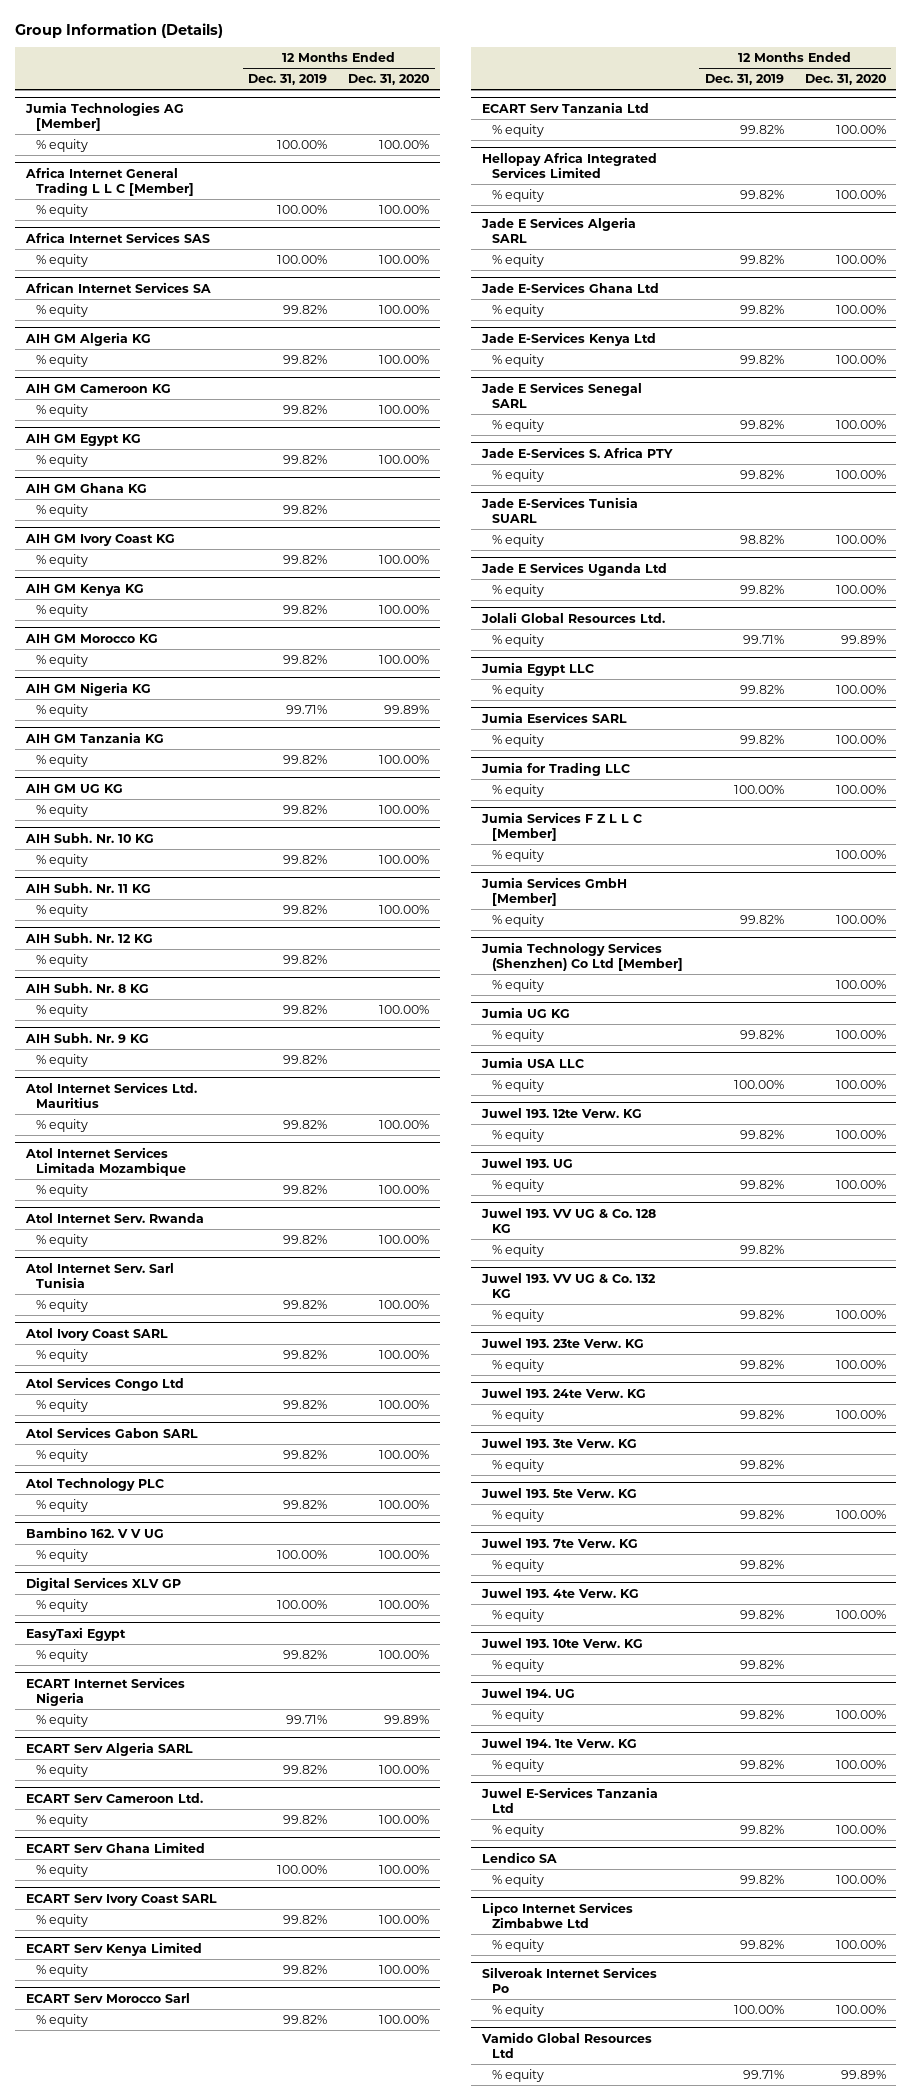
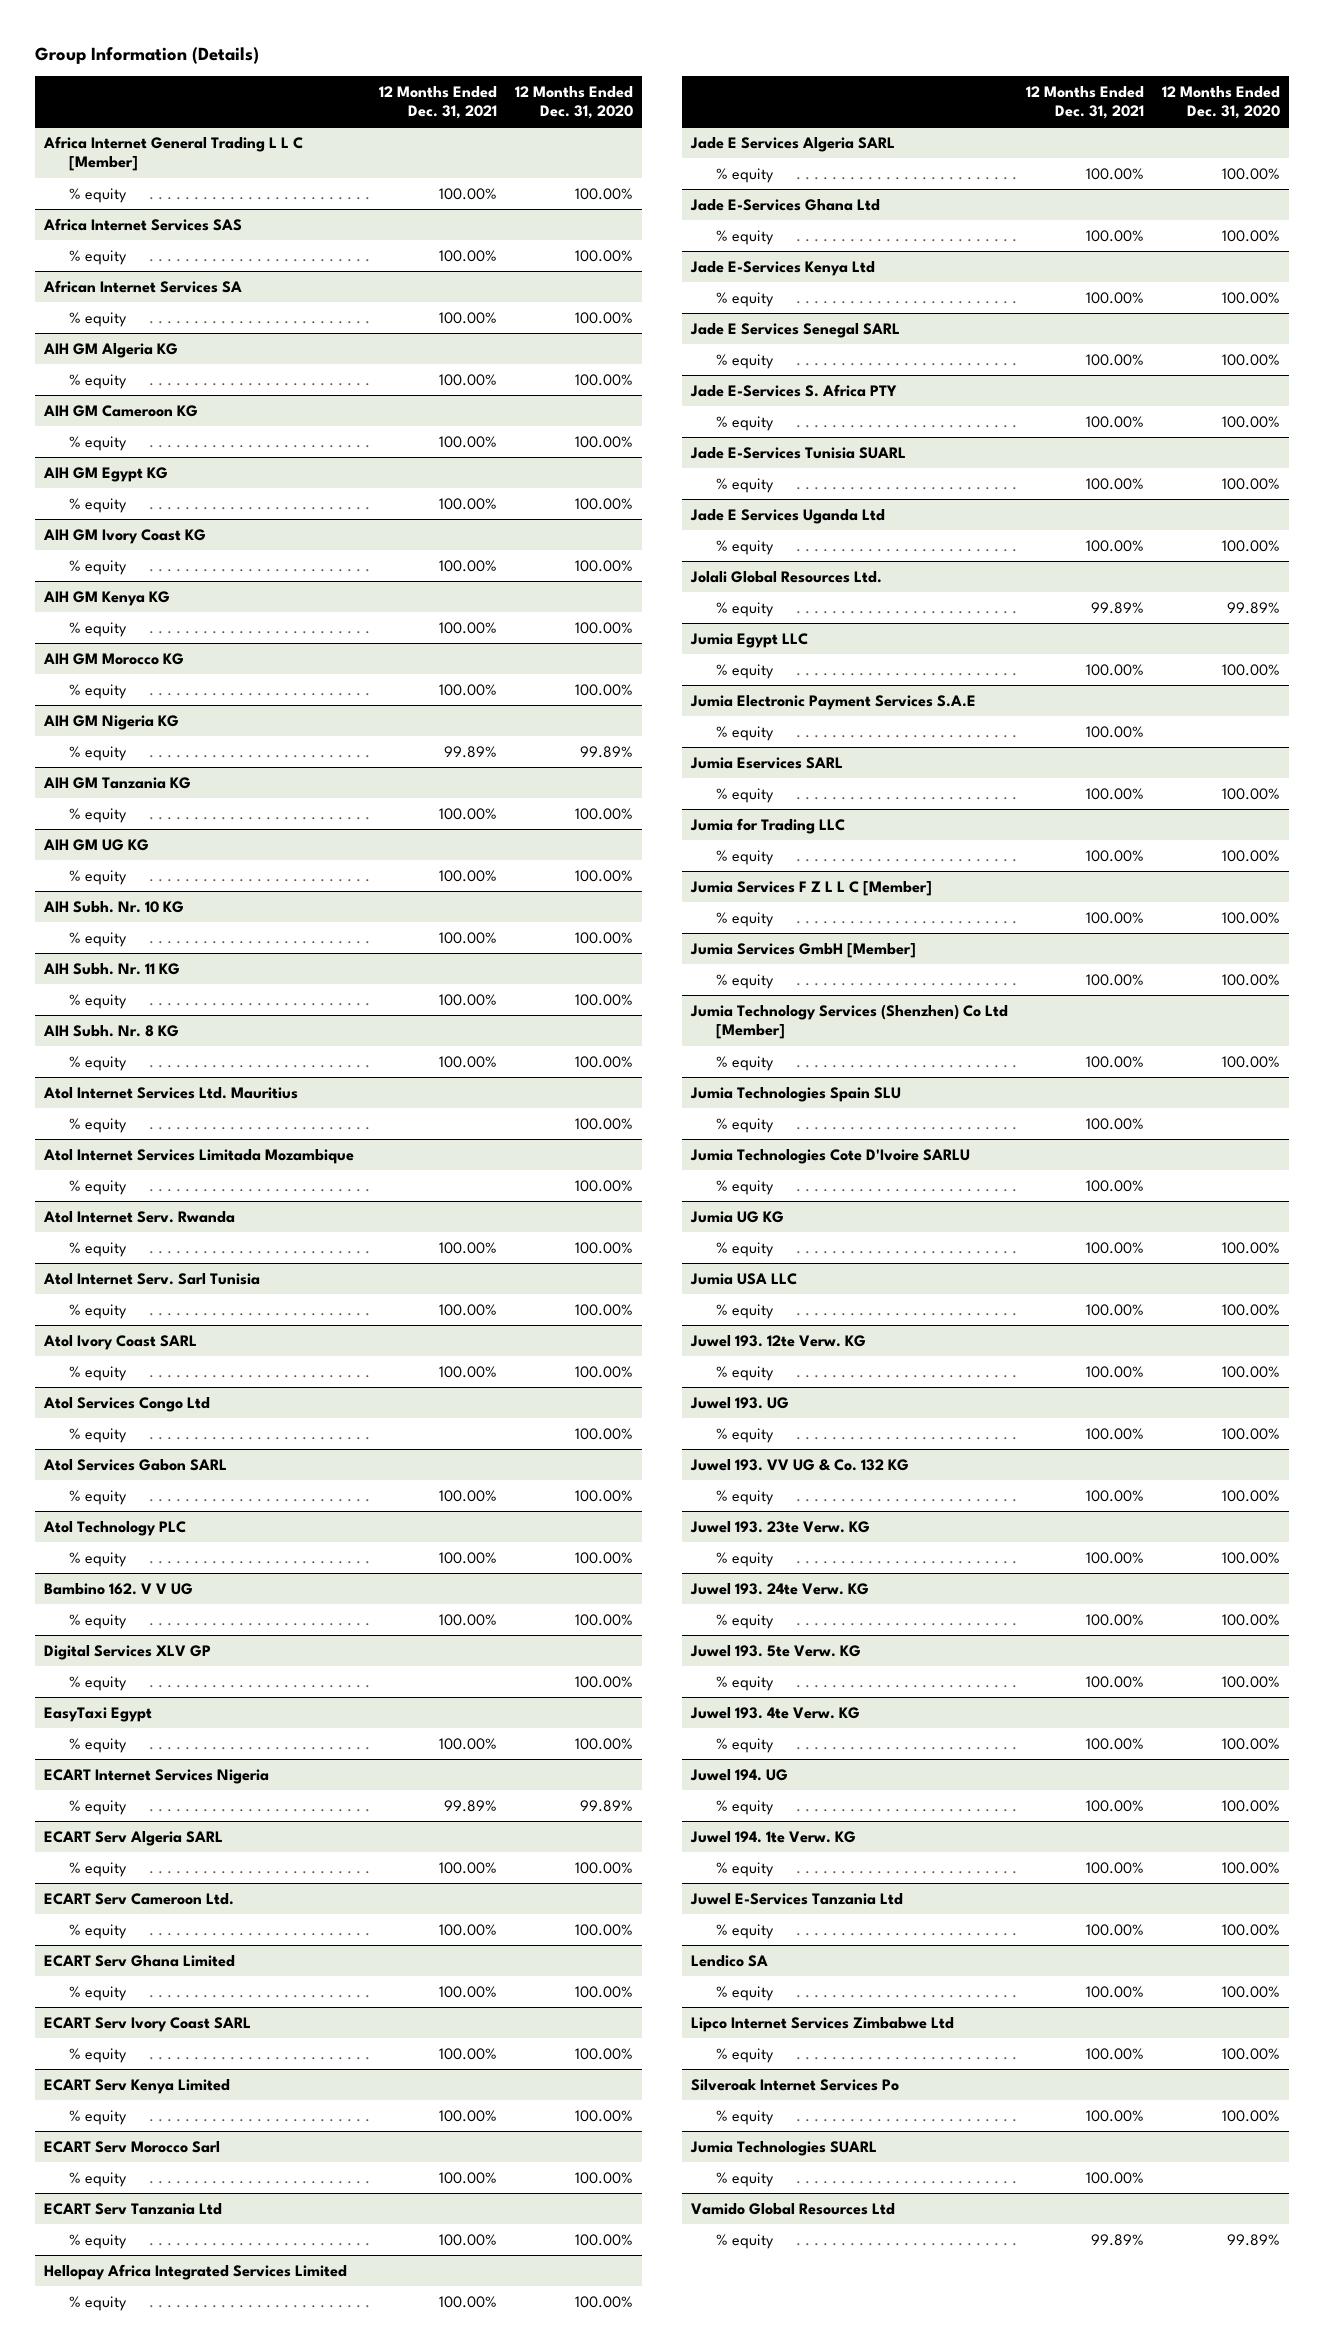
[248,74,328,86] Dec. 31, 2019 -> none
none -> [378,85,497,120] 12 Months Ended Dec. 31, 2021
[24,101,184,132] Jumia Technologies AG [Member] -> none
[35,138,88,152] % equity -> none
[24,482,147,493] AIH GM Ghana KG -> none
[35,503,88,517] % equity -> none
[24,932,153,943] AIH Subh. Nr. 12 KG -> none
[35,953,88,967] % equity -> none
[24,1032,149,1043] AIH Subh. Nr. 9 KG -> none
[35,1053,88,1067] % equity -> none
none -> [689,694,976,710] Jumia Electronic Payment Services S.A.E
none -> [716,725,775,741] % equity
none -> [689,1086,901,1102] Jumia Technologies Spain SLU
none -> [716,1117,775,1133] % equity
none -> [689,1148,970,1164] Jumia Technologies Cote D'Ivoire SARLU
none -> [716,1179,775,1195] % equity
[481,1207,657,1234] Juwel 193. VV UG & Co. 128 KG -> none
[492,1243,545,1257] % equity -> none
[481,1437,638,1448] Juwel 193. 3te Verw. KG -> none
[492,1458,545,1472] % equity -> none
[481,1537,639,1548] Juwel 193. 7te Verw. KG -> none
[492,1558,545,1572] % equity -> none
[481,1637,644,1648] Juwel 193. 10te Verw. KG -> none
[492,1658,545,1672] % equity -> none
none -> [689,2140,877,2156] Jumia Technologies SUARL
none -> [716,2171,775,2187] % equity

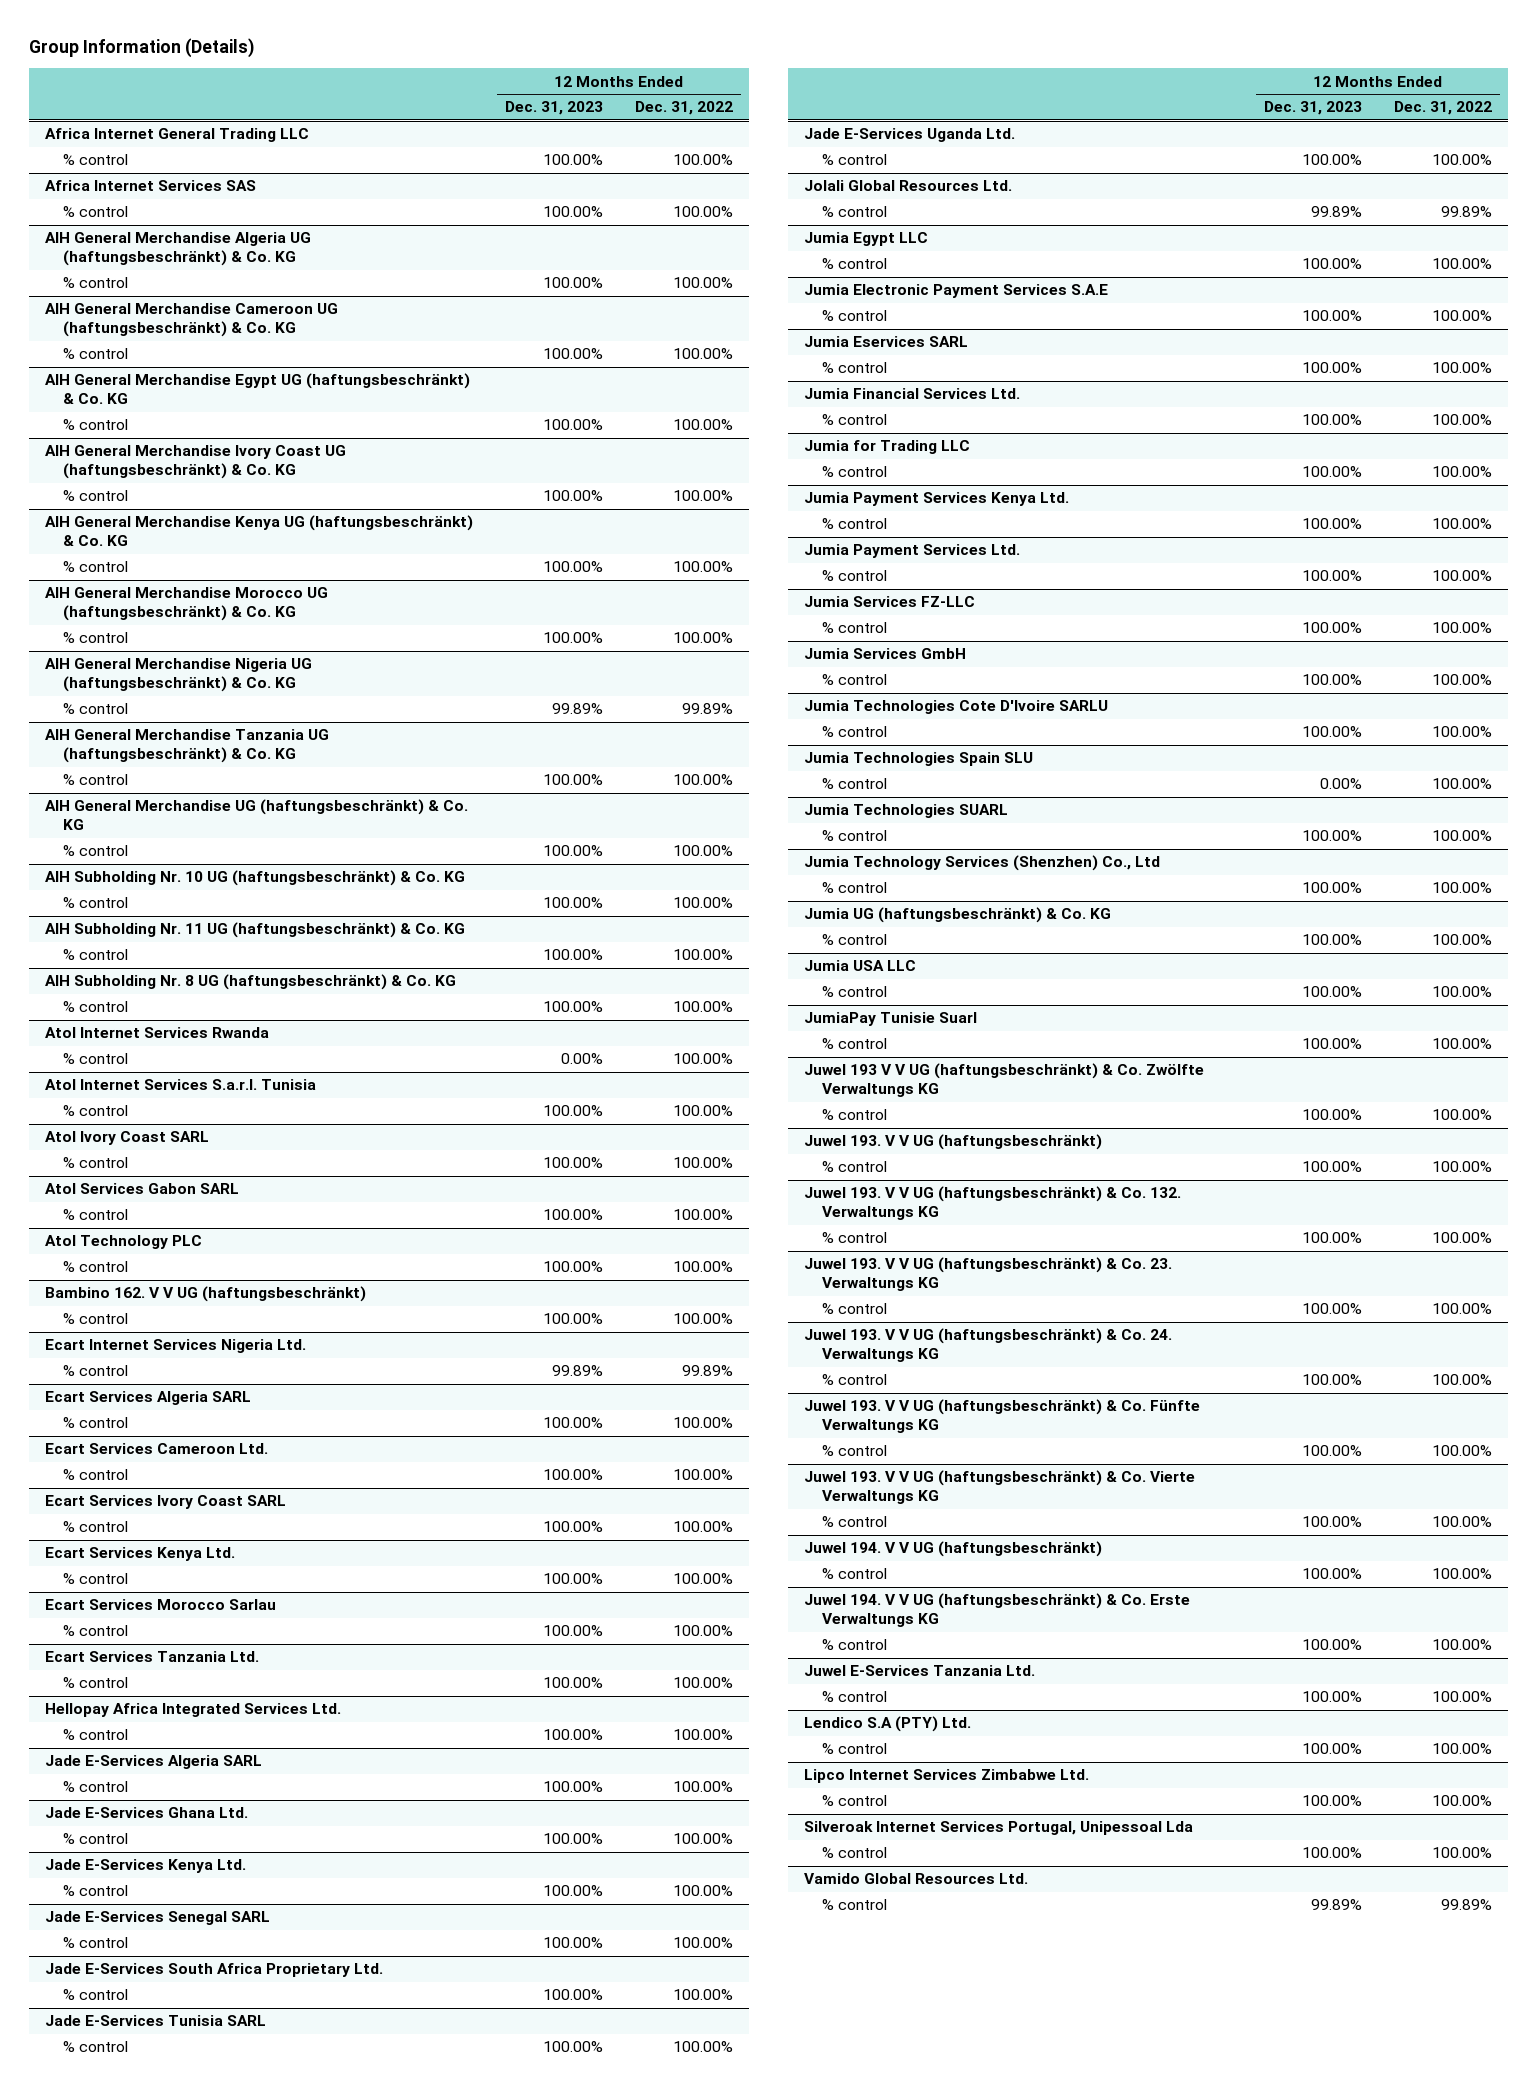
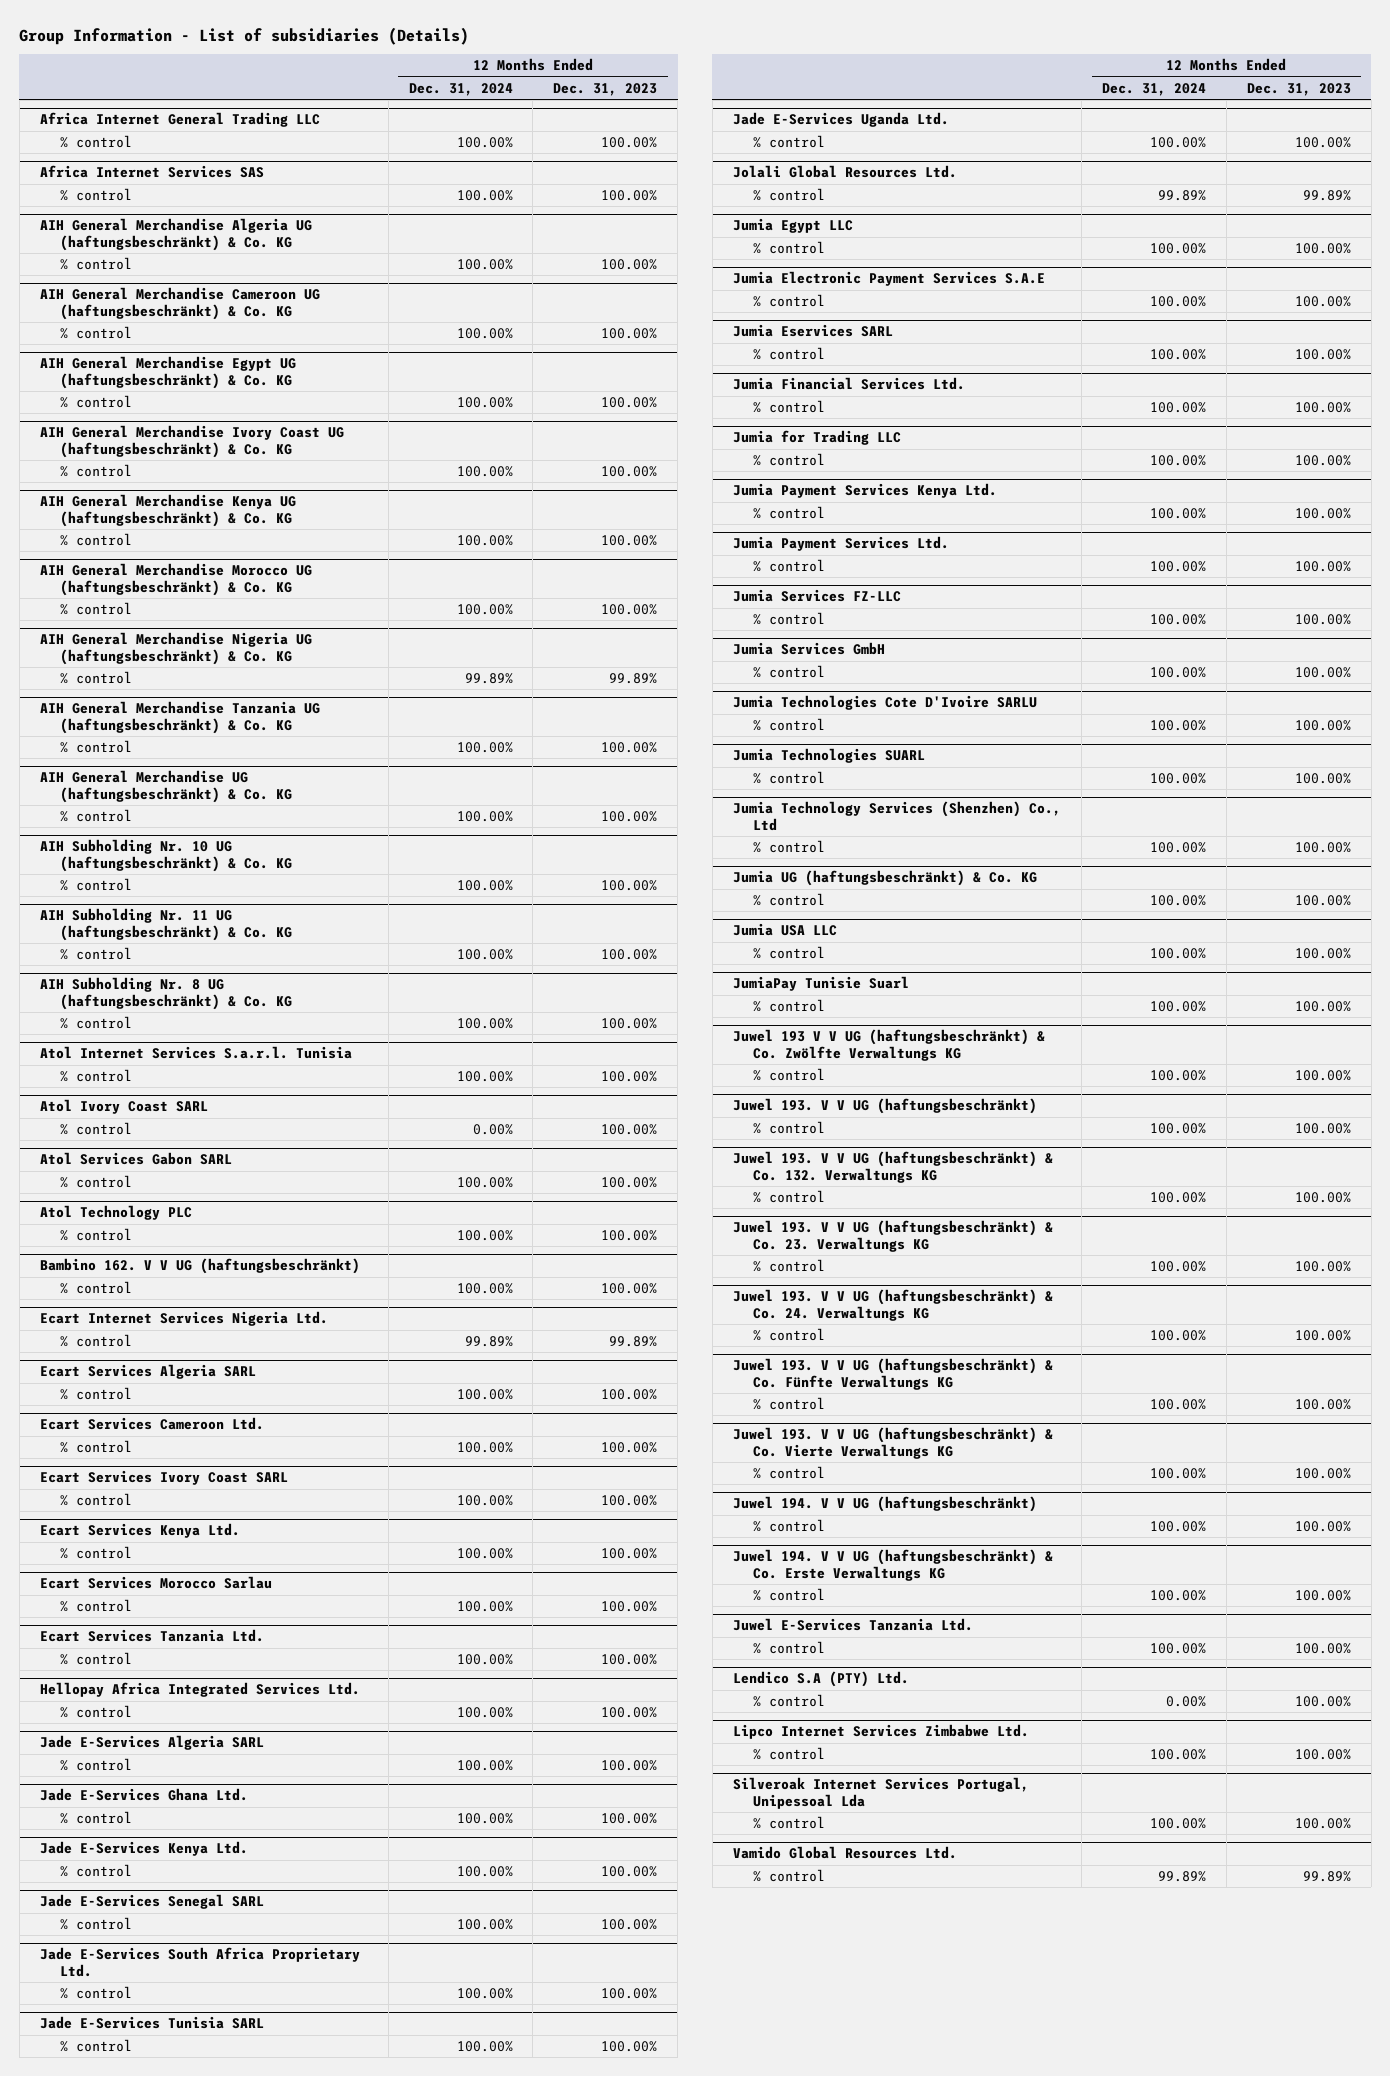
[29,38,255,59] Group Information (Details) -> [19,26,470,45] Group Information - List of subsidiaries (Details)
[635,101,734,116] Dec. 31, 2022 -> none
none -> [408,82,513,96] Dec. 31, 2024
[45,1027,270,1039] Atol Internet Services Rwanda -> none
[63,1053,129,1065] % control -> none
[803,752,1033,767] Jumia Technologies Spain SLU -> none
[821,778,887,790] % control -> none

